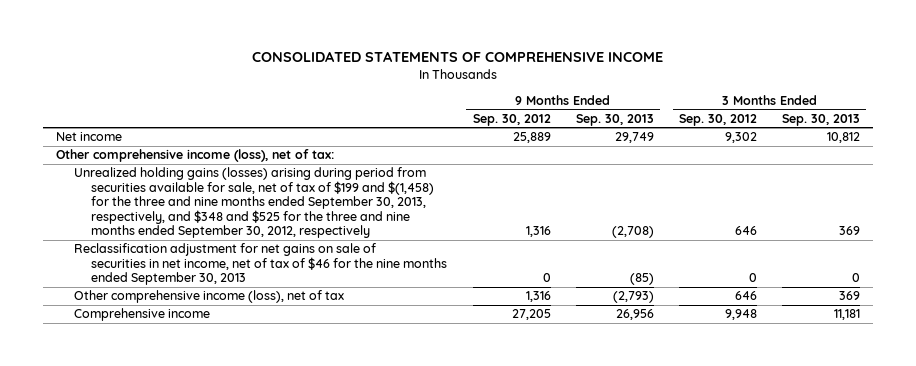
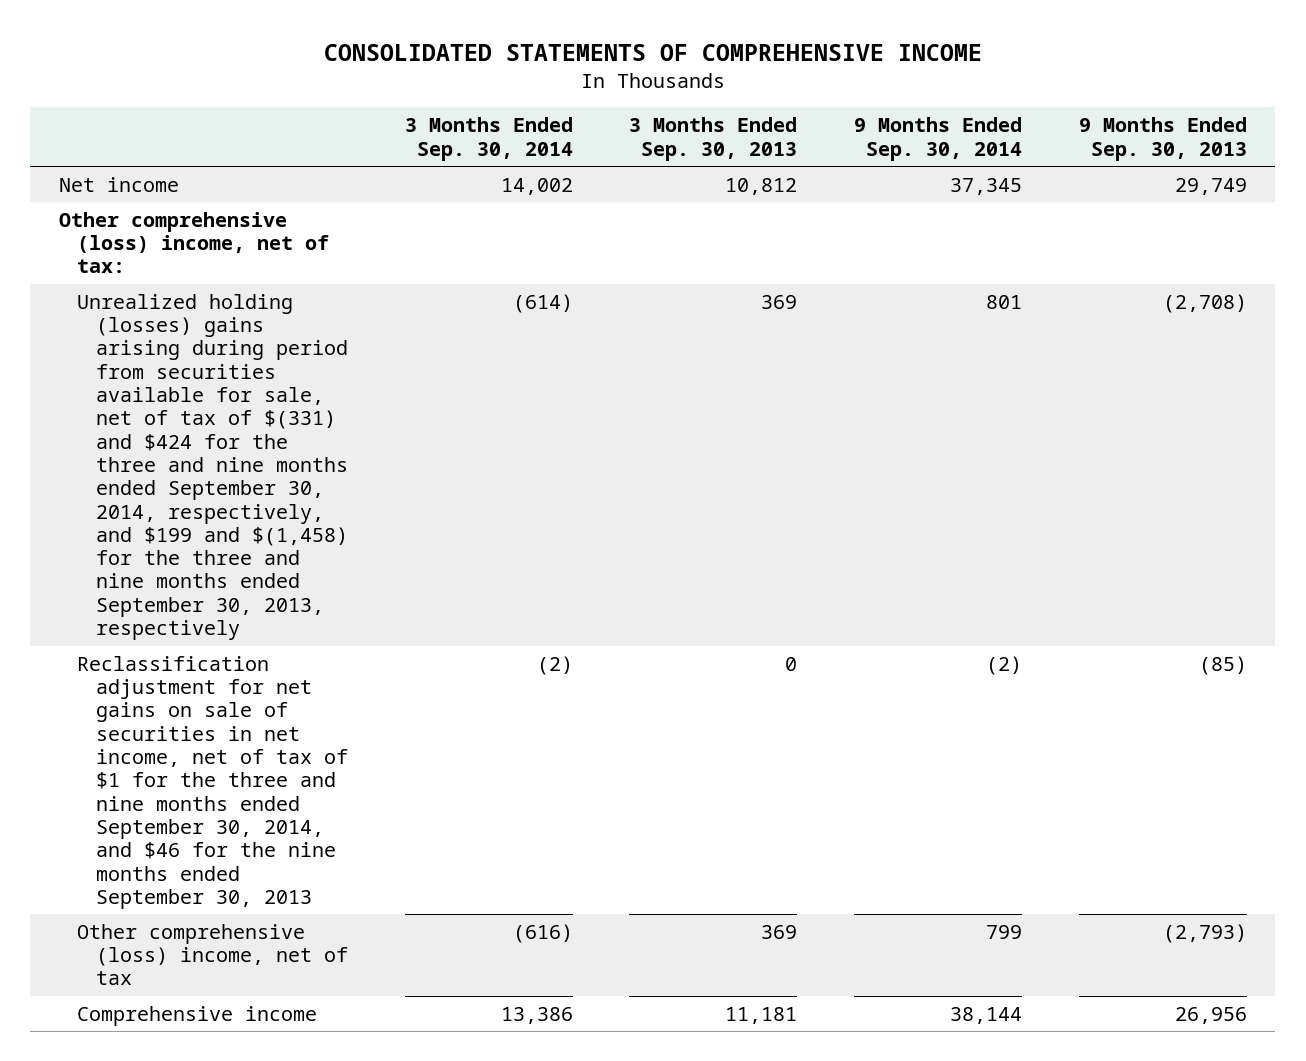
[472,113,551,126] Sep. 30, 2012 -> none
[678,113,757,126] Sep. 30, 2012 -> none
none -> [404,117,573,161] 3 Months Ended Sep. 30, 2014
none -> [854,117,1023,161] 9 Months Ended Sep. 30, 2014
[55,149,334,163] Other comprehensive income (loss), net of tax: -> [58,211,330,274] Other comprehensive (loss) income, net of tax:
[73,167,435,239] Unrealized holding gains (losses) arising during period from securities available for sale, net of tax of $199 and $(1,458) for the three and nine months ended September 30, 2013, respectively, and $348 and $525 for the three and nine months ended September 30, 2012, respectively -> [77,293,348,641] Unrealized holding (losses) gains arising during period from securities available for sale, net of tax of $(331) and $424 for the three and nine months ended September 30, 2014, respectively, and $199 and $(1,458) for the three and nine months ended September 30, 2013, respectively
[73,243,448,286] Reclassification adjustment for net gains on sale of securities in net income, net of tax of $46 for the nine months ended September 30, 2013 -> [77,655,348,909] Reclassification adjustment for net gains on sale of securities in net income, net of tax of $1 for the three and nine months ended September 30, 2014, and $46 for the nine months ended September 30, 2013
[73,290,344,304] Other comprehensive income (loss), net of tax -> [77,923,348,986] Other comprehensive (loss) income, net of tax

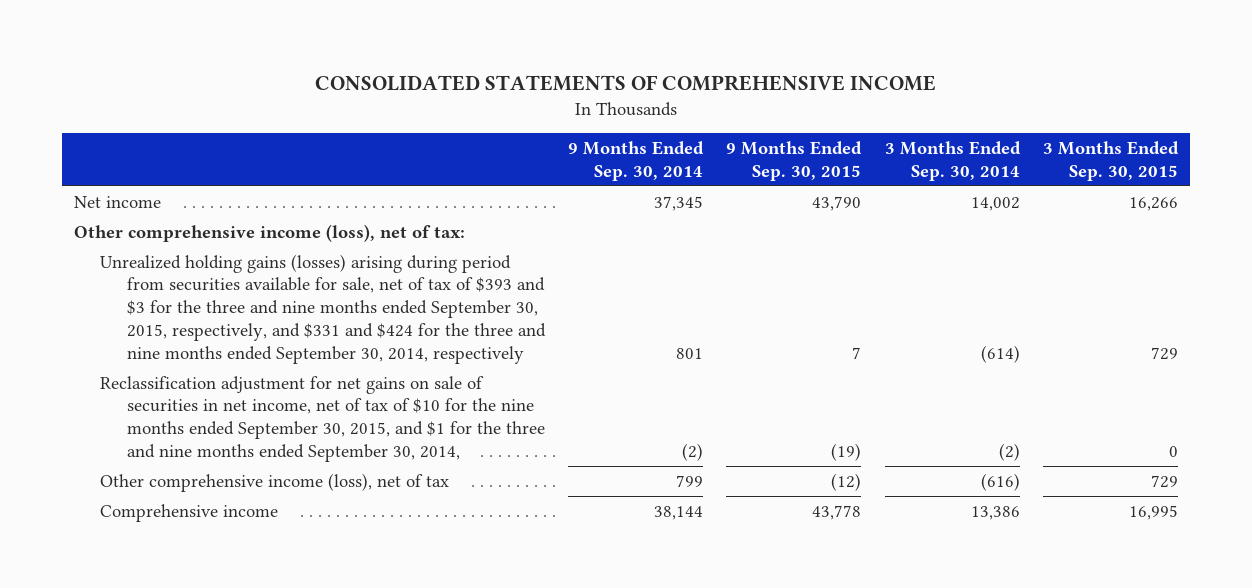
[629,117,798,161] 3 Months Ended Sep. 30, 2013 -> none
[1079,117,1248,161] 9 Months Ended Sep. 30, 2013 -> none
none -> [726,141,863,181] 9 Months Ended Sep. 30, 2015
none -> [1043,141,1180,181] 3 Months Ended Sep. 30, 2015
[58,211,330,274] Other comprehensive (loss) income, net of tax: -> [73,223,465,242] Other comprehensive income (loss), net of tax:
[77,293,348,641] Unrealized holding (losses) gains arising during period from securities available for sale, net of tax of $(331) and $424 for the three and nine months ended September 30, 2014, respectively, and $199 and $(1,458) for the three and nine months ended September 30, 2013, respectively -> [100,253,546,364] Unrealized holding gains (losses) arising during period from securities available for sale, net of tax of $393 and $3 for the three and nine months ended September 30, 2015, respectively, and $331 and $424 for the three and nine months ended September 30, 2014, respectively
[77,655,348,909] Reclassification adjustment for net gains on sale of securities in net income, net of tax of $1 for the three and nine months ended September 30, 2014, and $46 for the nine months ended September 30, 2013 -> [100,375,545,462] Reclassification adjustment for net gains on sale of securities in net income, net of tax of $10 for the nine months ended September 30, 2015, and $1 for the three and nine months ended September 30, 2014,
[77,923,348,986] Other comprehensive (loss) income, net of tax -> [100,472,450,492] Other comprehensive income (loss), net of tax

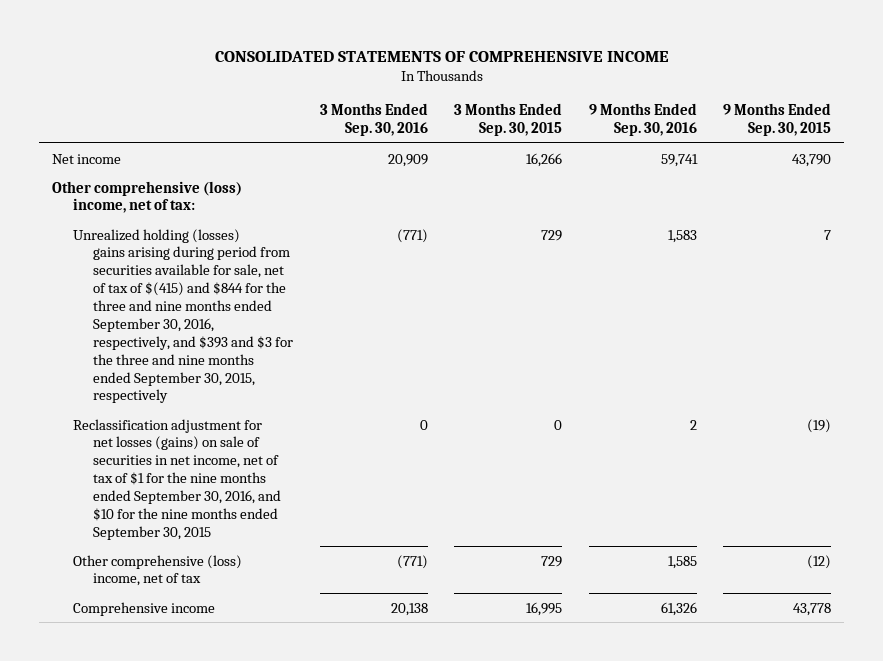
[568,141,705,181] 9 Months Ended Sep. 30, 2014 -> none
[884,141,1021,181] 3 Months Ended Sep. 30, 2014 -> none
none -> [319,103,428,137] 3 Months Ended Sep. 30, 2016
none -> [588,103,697,137] 9 Months Ended Sep. 30, 2016
[73,223,465,242] Other comprehensive income (loss), net of tax: -> [52,180,243,214] Other comprehensive (loss) income, net of tax:
[100,253,546,364] Unrealized holding gains (losses) arising during period from securities available for sale, net of tax of $393 and $3 for the three and nine months ended September 30, 2015, respectively, and $331 and $424 for the three and nine months ended September 30, 2014, respectively -> [72,228,294,404] Unrealized holding (losses) gains arising during period from securities available for sale, net of tax of $(415) and $844 for the three and nine months ended September 30, 2016, respectively, and $393 and $3 for the three and nine months ended September 30, 2015, respectively
[100,375,545,462] Reclassification adjustment for net gains on sale of securities in net income, net of tax of $10 for the nine months ended September 30, 2015, and $1 for the three and nine months ended September 30, 2014, -> [72,418,282,540] Reclassification adjustment for net losses (gains) on sale of securities in net income, net of tax of $1 for the nine months ended September 30, 2016, and $10 for the nine months ended September 30, 2015
[100,472,450,492] Other comprehensive income (loss), net of tax -> [72,554,242,587] Other comprehensive (loss) income, net of tax

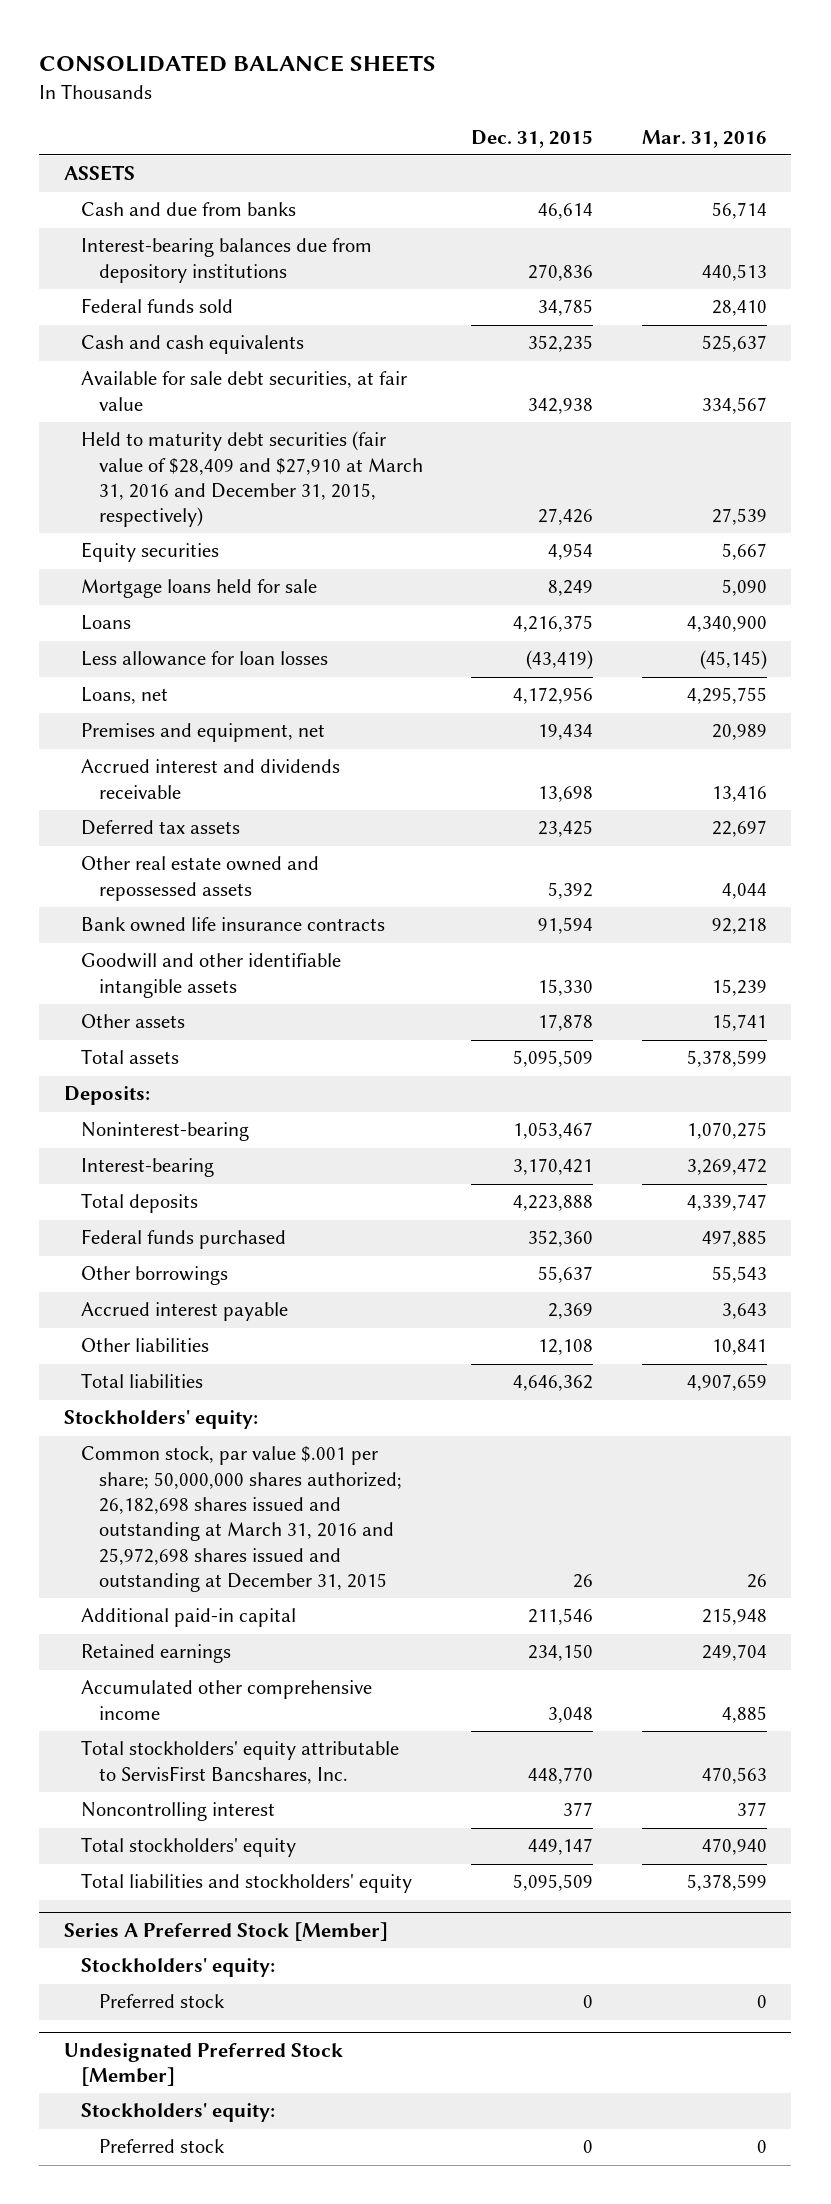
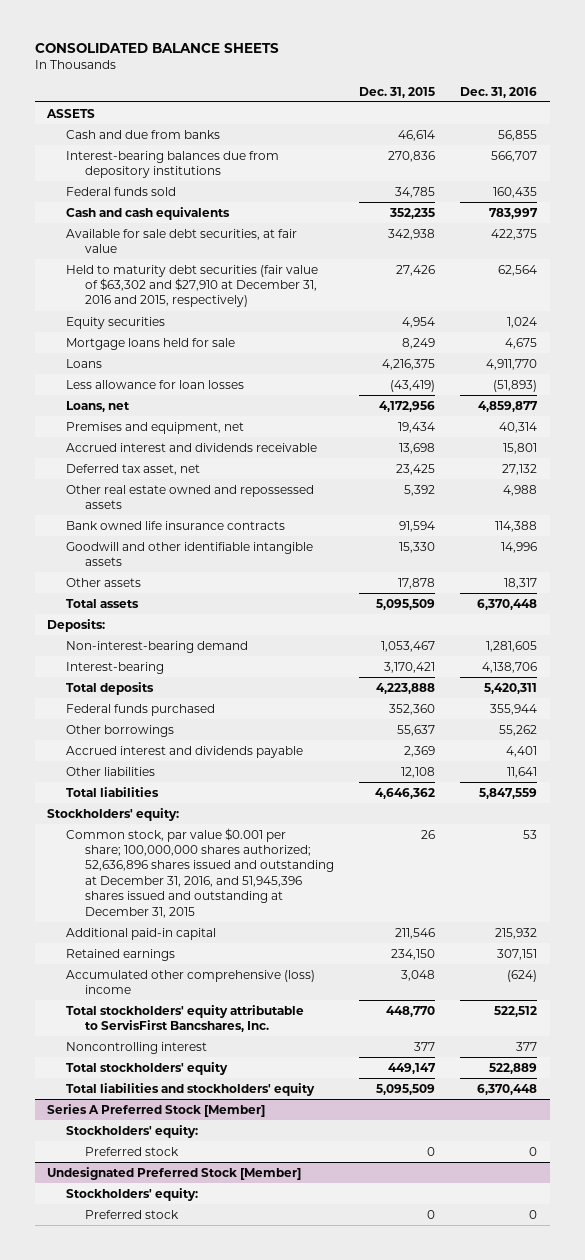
[642,129,768,148] Mar. 31, 2016 -> none
none -> [460,86,538,98] Dec. 31, 2016
[81,431,423,528] Held to maturity debt securities (fair value of $28,409 and $27,910 at March 31, 2016 and December 31, 2015, respectively) -> [65,264,318,308] Held to maturity debt securities (fair value of $63,302 and $27,910 at December 31, 2016 and 2015, respectively)
[81,820,241,836] Deferred tax assets -> [65,463,200,475] Deferred tax asset, net
[81,1122,250,1142] Noninterest-bearing -> [65,640,248,653] Non-interest-bearing demand
[81,1302,289,1322] Accrued interest payable -> [65,745,303,758] Accrued interest and dividends payable
[81,1446,402,1592] Common stock, par value $.001 per share; 50,000,000 shares authorized; 26,182,698 shares issued and outstanding at March 31, 2016 and 25,972,698 shares issued and outstanding at December 31, 2015 -> [65,827,334,918] Common stock, par value $0.001 per share; 100,000,000 shares authorized; 52,636,896 shares issued and outstanding at December 31, 2016, and 51,945,396 shares issued and outstanding at December 31, 2015
[81,1680,373,1720] Accumulated other comprehensive income -> [65,969,315,995] Accumulated other comprehensive (loss) income

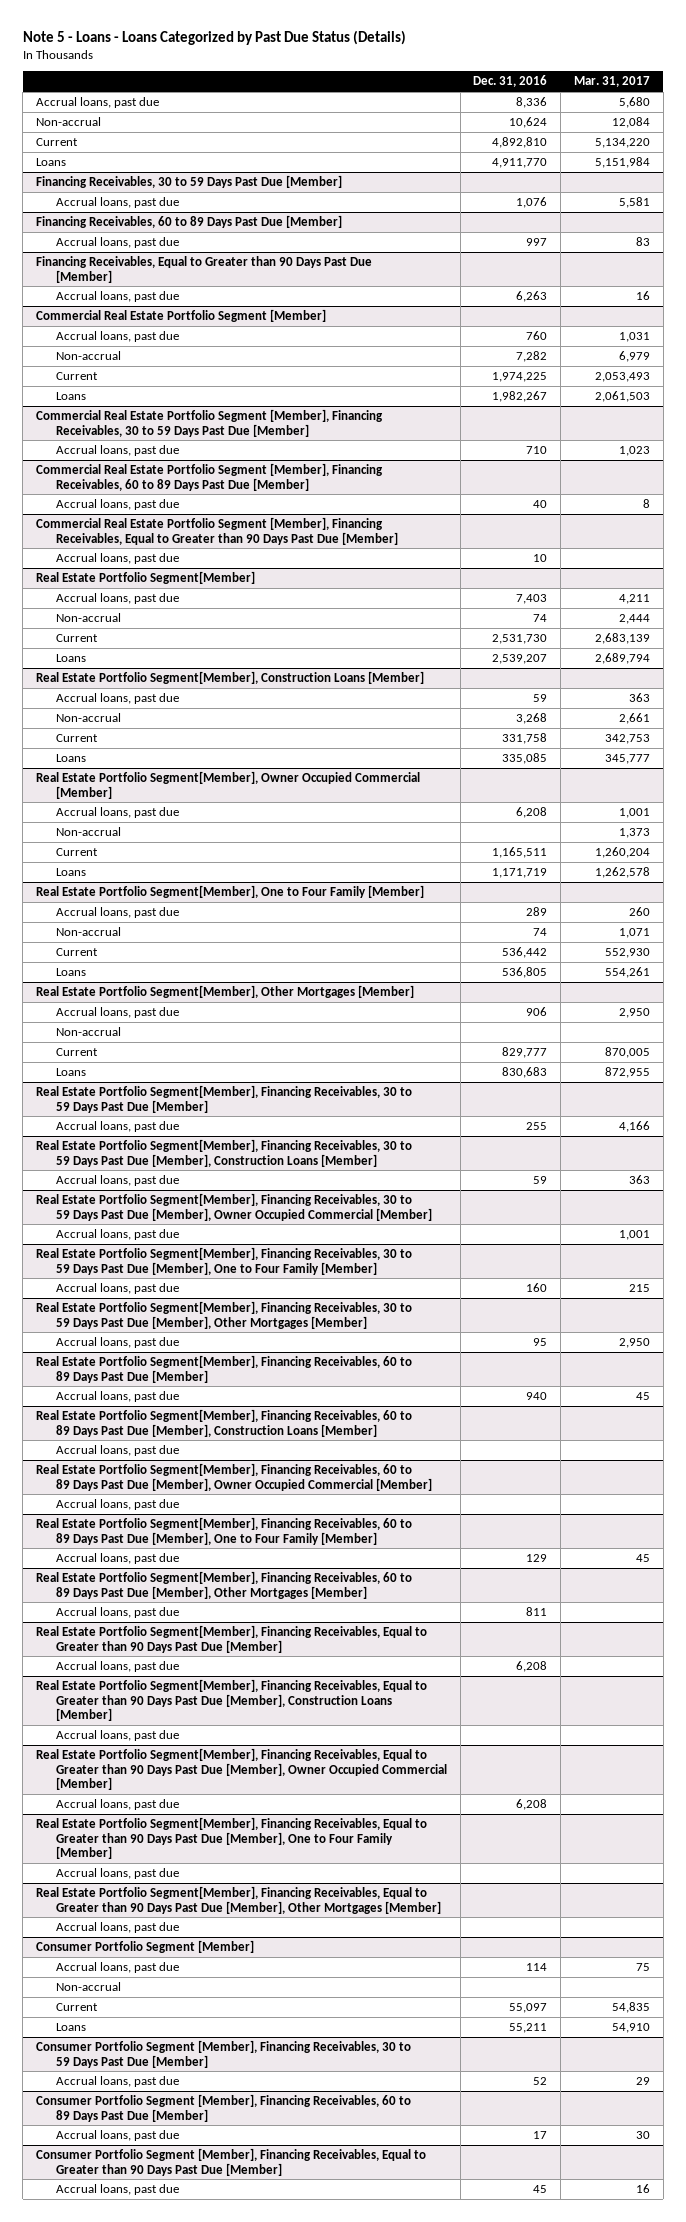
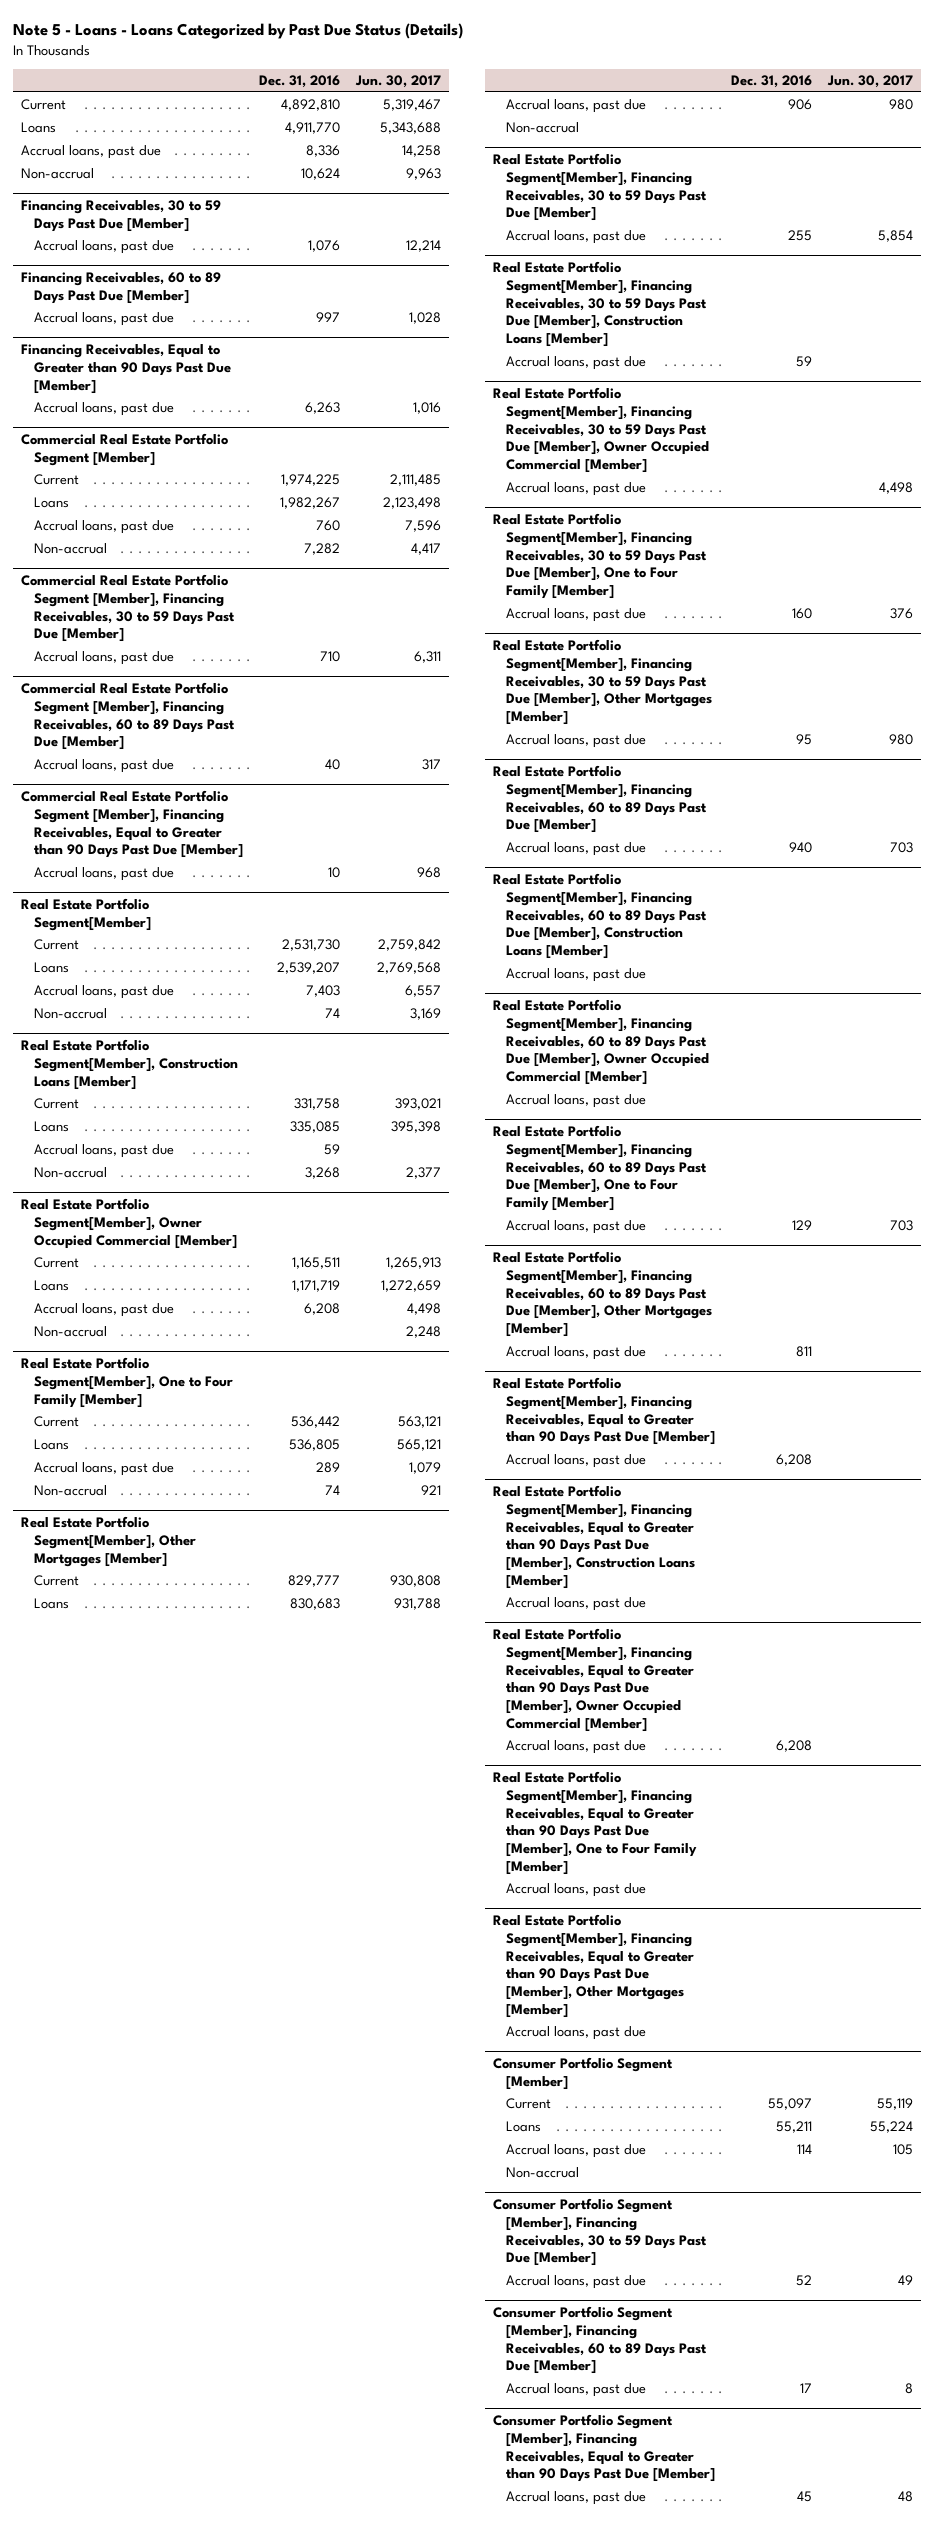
[573,76,650,88] Mar. 31, 2017 -> none
none -> [354,75,441,89] Jun. 30, 2017
[35,96,159,108] Accrual loans, past due -> [20,145,161,160] Accrual loans, past due
[35,116,101,126] Non-accrual -> [20,168,94,180] Non-accrual
[55,330,179,342] Accrual loans, past due -> [34,520,175,535] Accrual loans, past due
[55,350,121,360] Non-accrual -> [34,543,108,555] Non-accrual
[55,592,179,604] Accrual loans, past due -> [34,985,175,1000] Accrual loans, past due
[55,612,121,622] Non-accrual -> [34,1008,108,1020] Non-accrual
[55,692,179,704] Accrual loans, past due -> [34,1144,175,1159] Accrual loans, past due
[55,712,121,722] Non-accrual -> [34,1167,108,1179] Non-accrual
[55,806,179,818] Accrual loans, past due -> [34,1303,175,1318] Accrual loans, past due
[55,826,121,836] Non-accrual -> [34,1326,108,1338] Non-accrual
[55,906,179,918] Accrual loans, past due -> [34,1462,175,1477] Accrual loans, past due
[55,926,121,936] Non-accrual -> [34,1485,108,1497] Non-accrual
[55,1006,179,1018] Accrual loans, past due -> [506,99,647,114] Accrual loans, past due
[55,1026,121,1036] Non-accrual -> [506,122,580,134] Non-accrual
[55,1961,179,1973] Accrual loans, past due -> [506,2144,647,2159] Accrual loans, past due
[55,1981,121,1991] Non-accrual -> [506,2167,580,2179] Non-accrual

